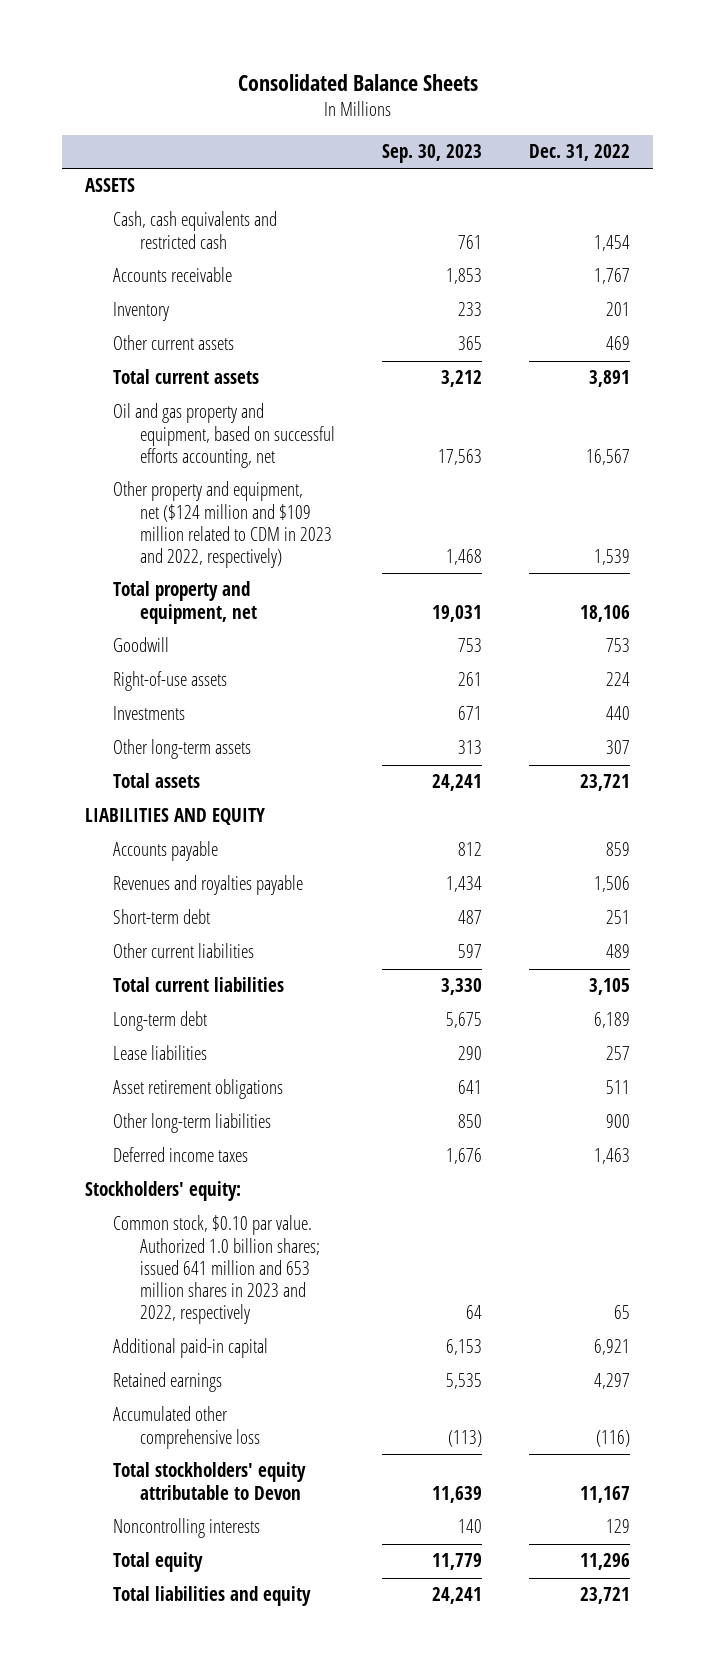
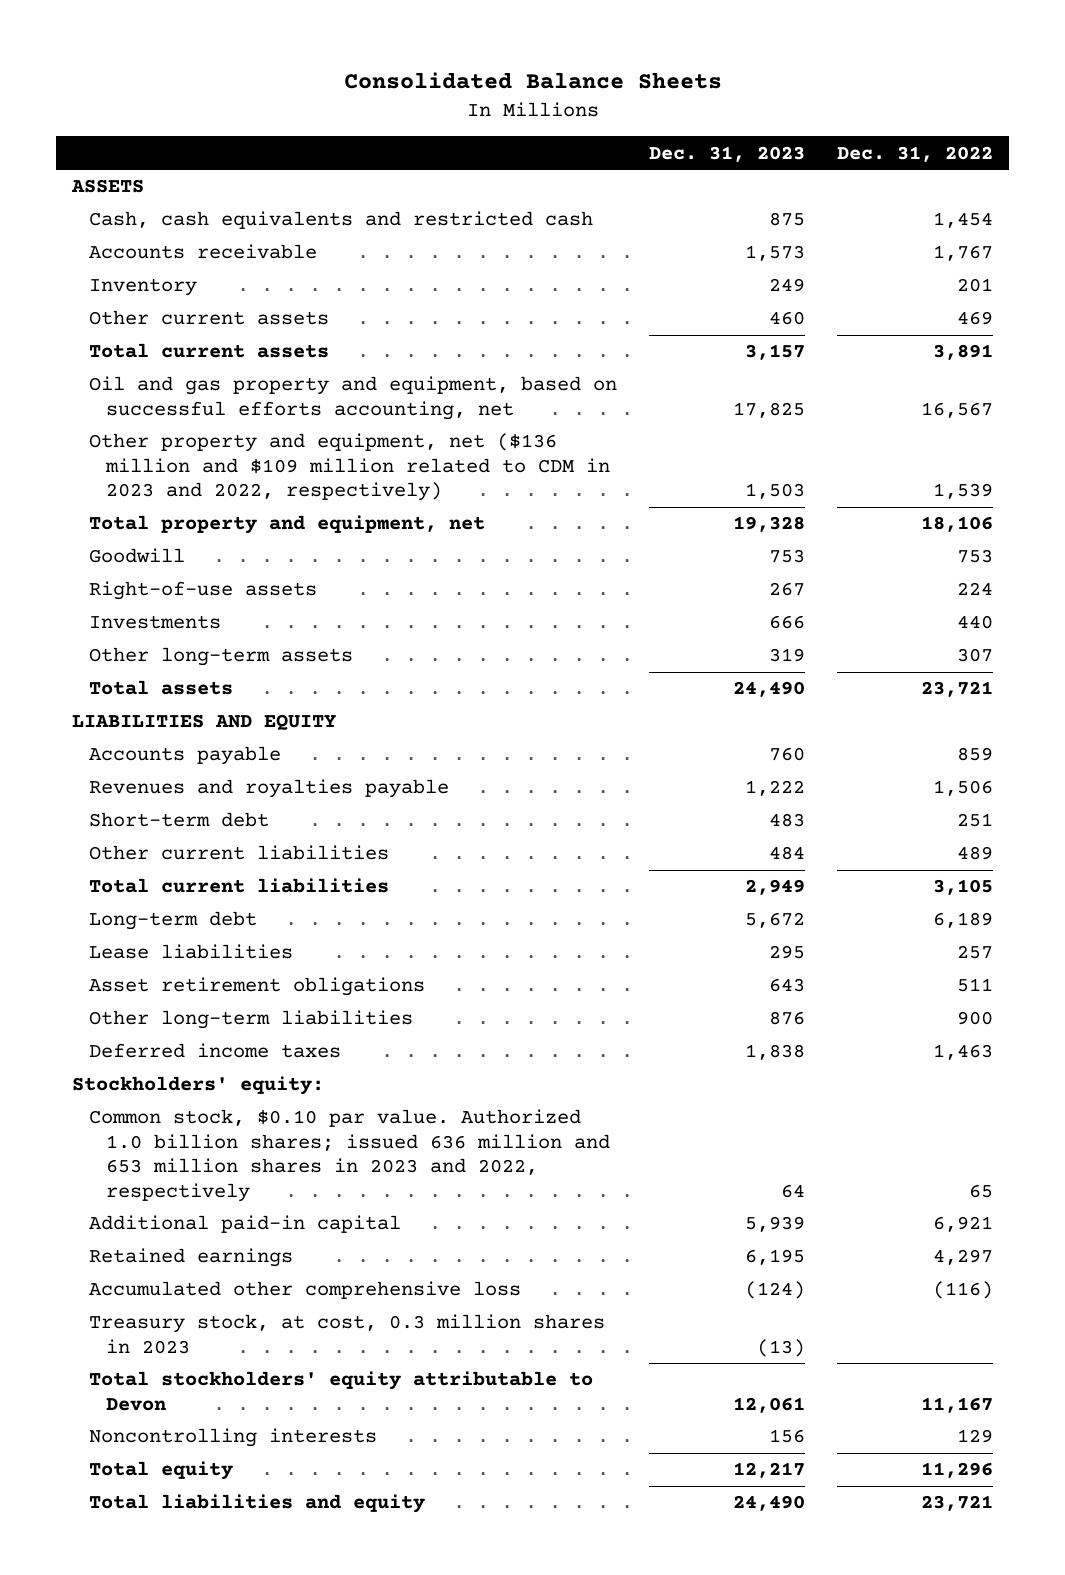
[382,144,483,164] Sep. 30, 2023 -> none
none -> [649,145,806,162] Dec. 31, 2023
[112,481,333,569] Other property and equipment, net ($124 million and $109 million related to CDM in 2023 and 2022, respectively) -> [89,433,611,502] Other property and equipment, net ($136 million and $109 million related to CDM in 2023 and 2022, respectively)
[112,1215,321,1325] Common stock, $0.10 par value. Authorized 1.0 billion shares; issued 641 million and 653 million shares in 2023 and 2022, respectively -> [89,1109,611,1202] Common stock, $0.10 par value. Authorized 1.0 billion shares; issued 636 million and 653 million shares in 2023 and 2022, respectively
none -> [89,1314,606,1354] Treasury stock, at cost, 0.3 million shares in 2023

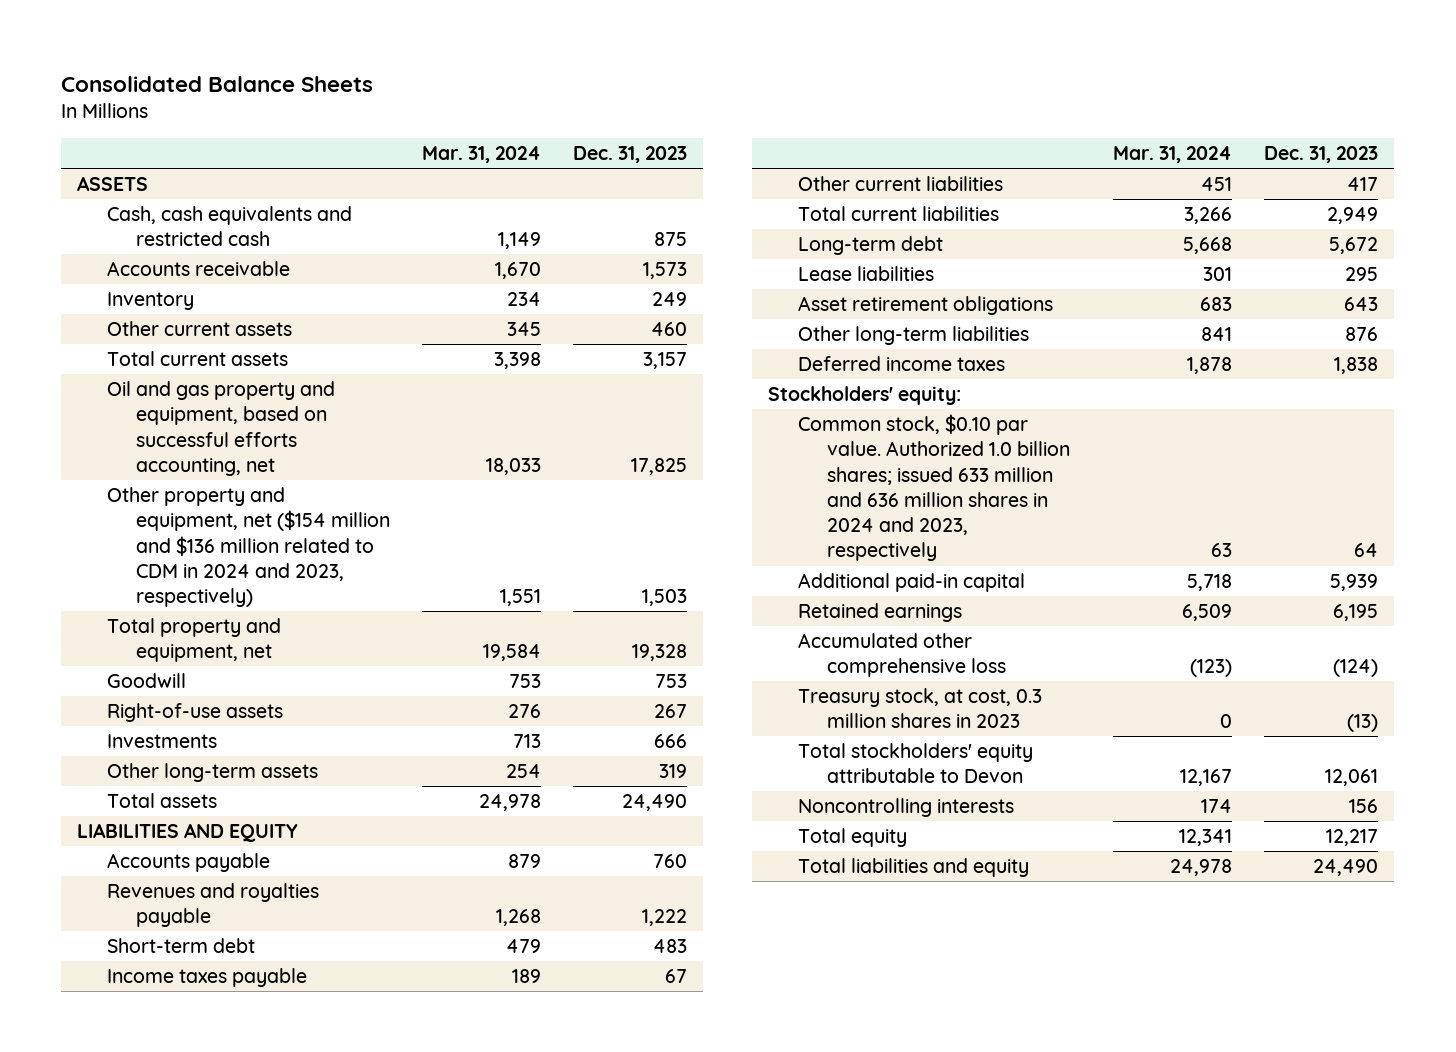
[837,145,994,162] Dec. 31, 2022 -> none
none -> [422,146,542,164] Mar. 31, 2024
[89,433,611,502] Other property and equipment, net ($136 million and $109 million related to CDM in 2023 and 2022, respectively) -> [106,487,390,608] Other property and equipment, net ($154 million and $136 million related to CDM in 2024 and 2023, respectively)
none -> [106,968,307,988] Income taxes payable
[769,846,806,861] 484 -> [1347,177,1379,192] 417
[89,1109,611,1202] Common stock, $0.10 par value. Authorized 1.0 billion shares; issued 636 million and 653 million shares in 2023 and 2022, respectively -> [797,414,1071,562] Common stock, $0.10 par value. Authorized 1.0 billion shares; issued 633 million and 636 million shares in 2024 and 2023, respectively

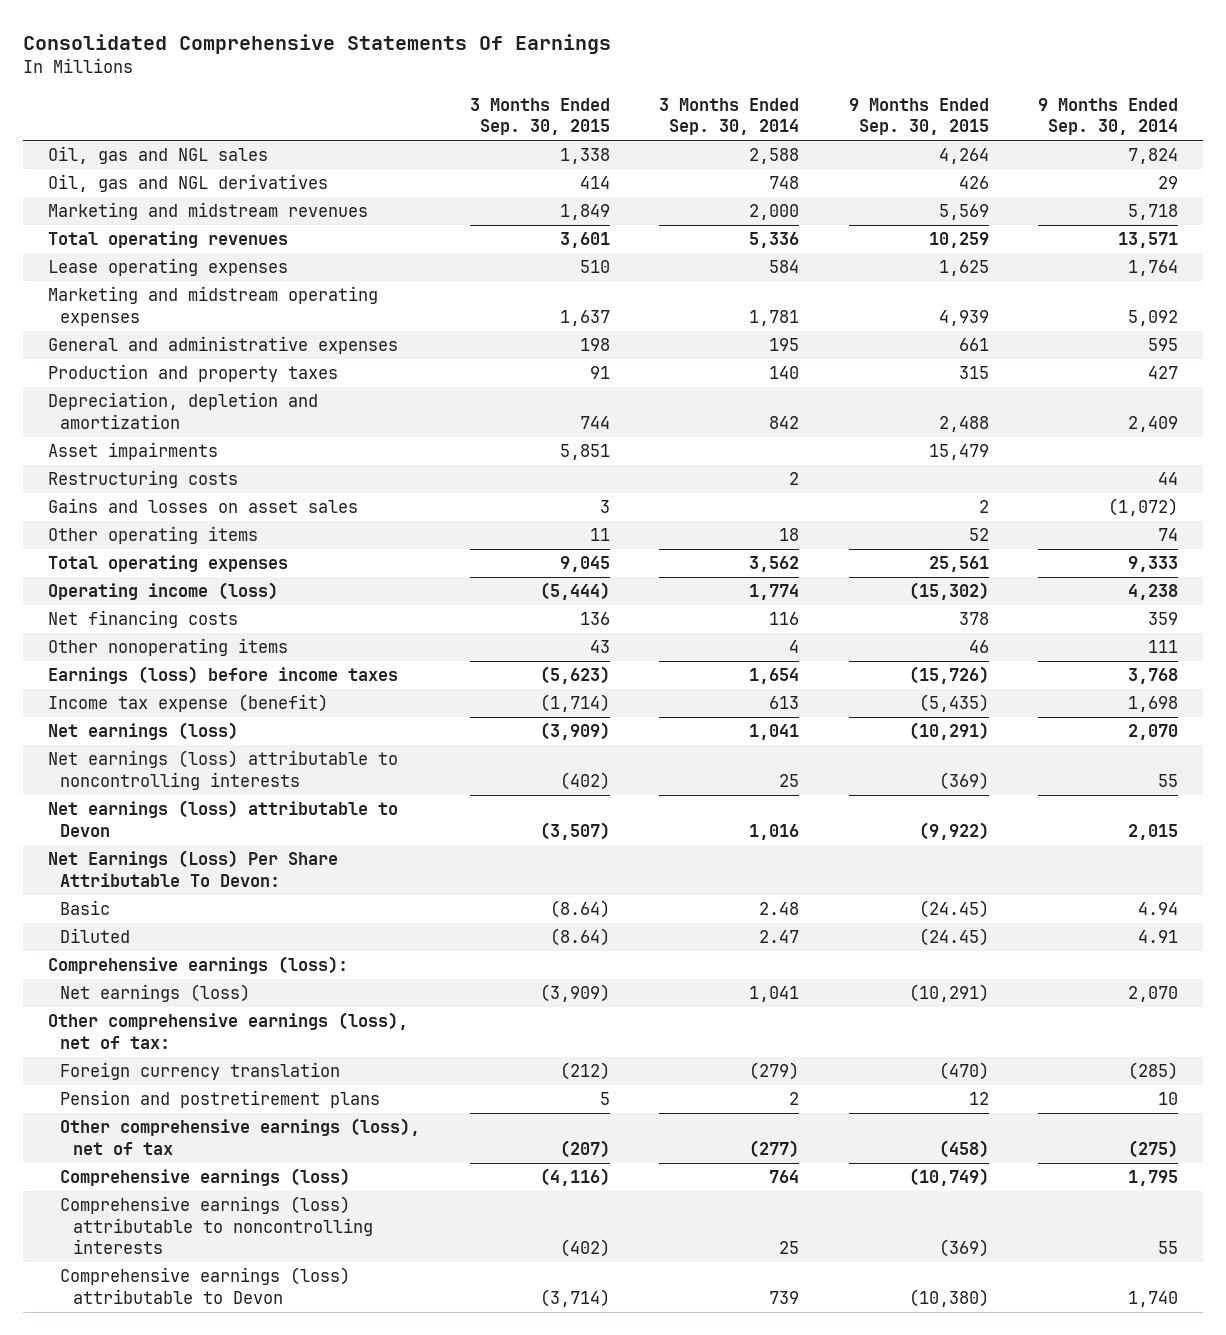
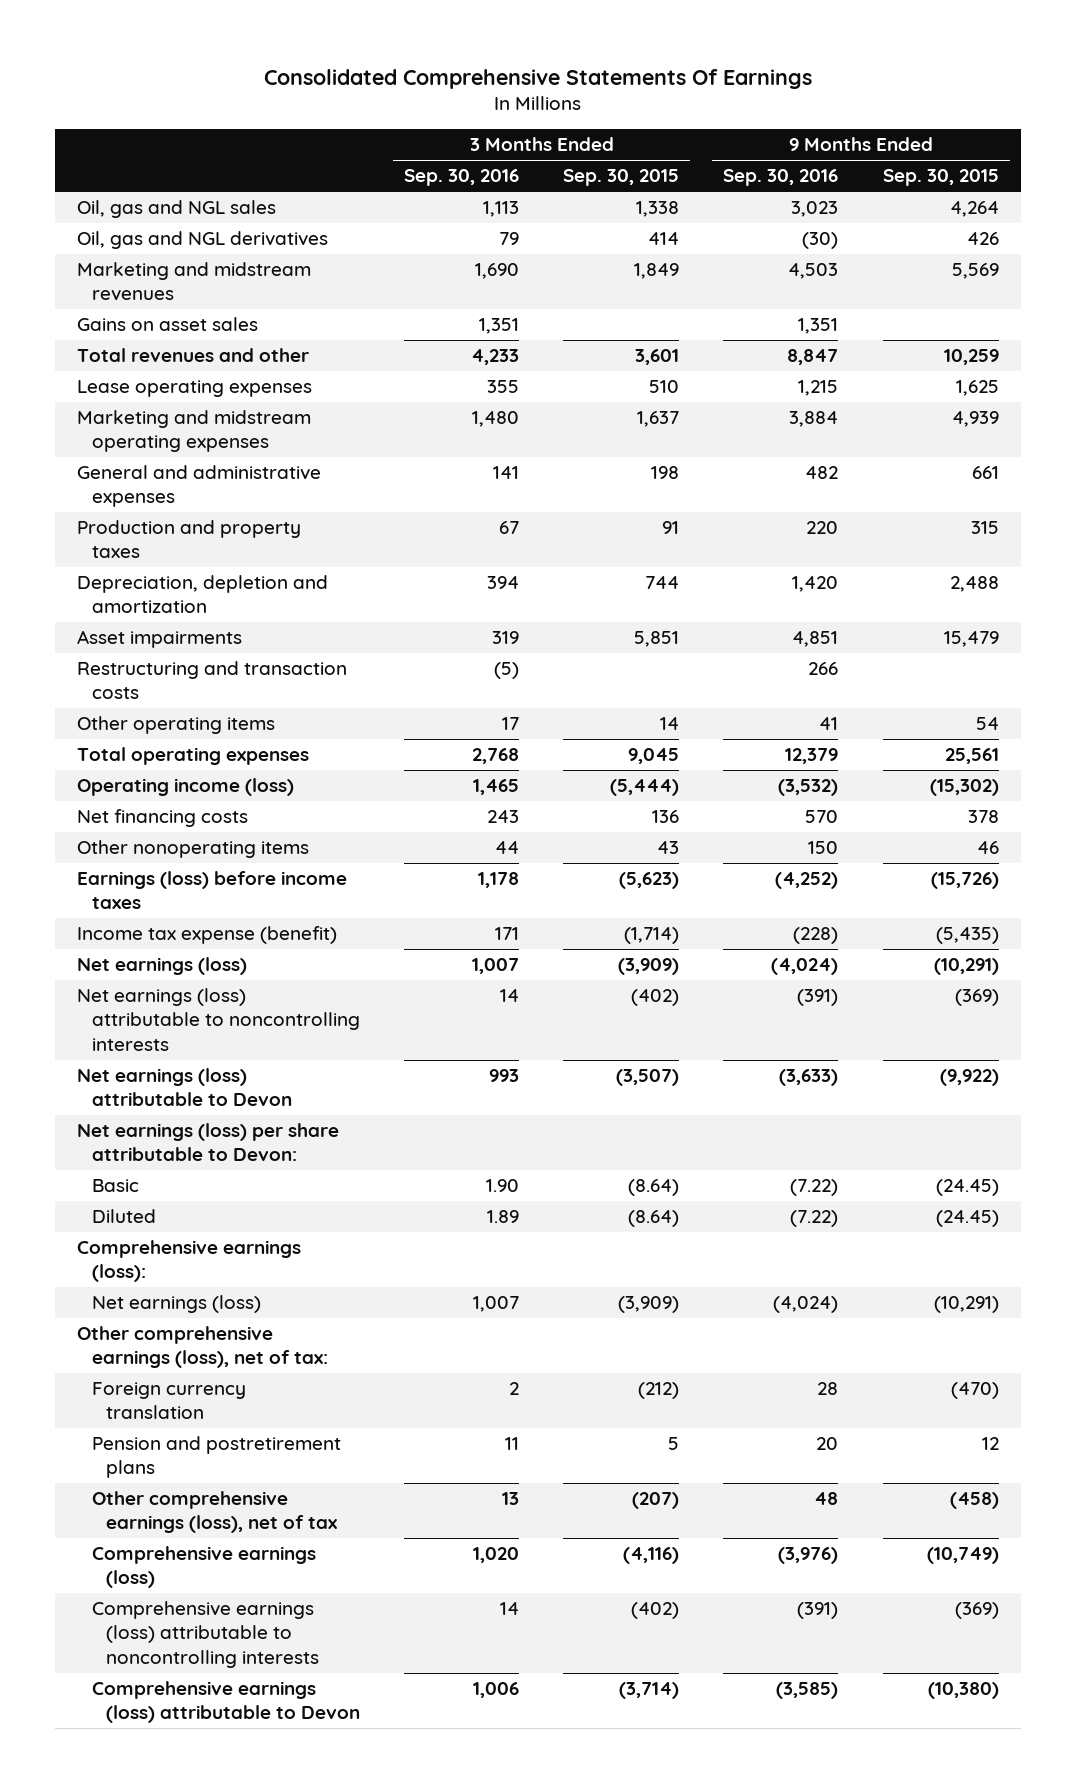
[659,97,800,136] 3 Months Ended Sep. 30, 2014 -> none
[1037,97,1178,136] 9 Months Ended Sep. 30, 2014 -> none
none -> [403,169,519,187] Sep. 30, 2016
none -> [723,169,839,187] Sep. 30, 2016
none -> [77,317,259,332] Gains on asset sales
[48,231,289,249] Total operating revenues -> [77,348,310,363] Total revenues and other
[48,498,359,514] Gains and losses on asset sales -> none
[48,470,239,489] Restructuring costs -> [77,661,348,700] Restructuring and transaction costs
[589,528,610,542] 11 -> [660,717,680,731] 14
[968,528,989,542] 52 -> [975,717,999,731] 54
[48,850,339,887] Net Earnings (Loss) Per Share Attributable To Devon: -> [77,1123,340,1162] Net earnings (loss) per share attributable to Devon:

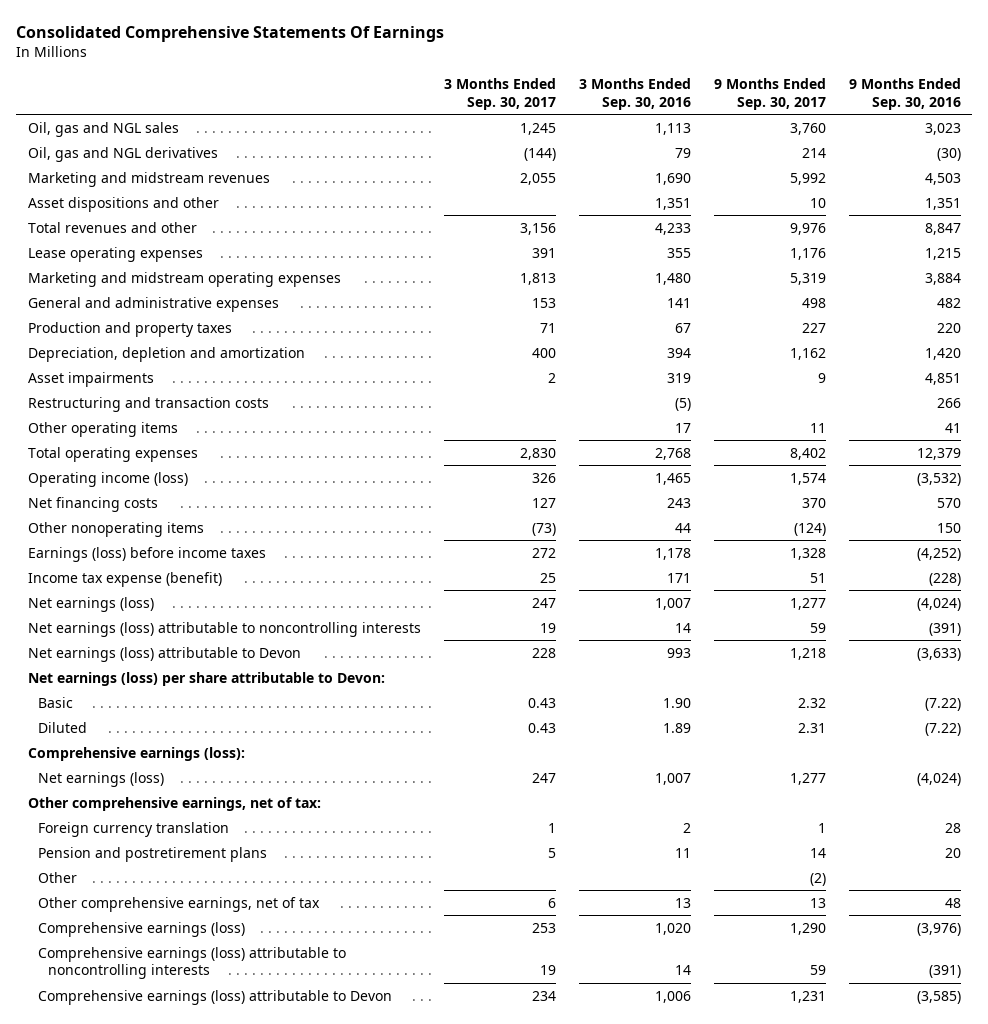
[563,169,680,187] Sep. 30, 2015 -> none
[882,169,999,187] Sep. 30, 2015 -> none
none -> [443,77,556,110] 3 Months Ended Sep. 30, 2017
none -> [713,77,826,110] 9 Months Ended Sep. 30, 2017
[77,317,259,332] Gains on asset sales -> [27,196,219,212] Asset dispositions and other
[77,1326,328,1369] Other comprehensive earnings (loss), net of tax: -> [27,796,321,811] Other comprehensive earnings, net of tax:
none -> [37,871,77,883] Other
[91,1491,337,1534] Other comprehensive earnings (loss), net of tax -> [37,896,320,912] Other comprehensive earnings, net of tax

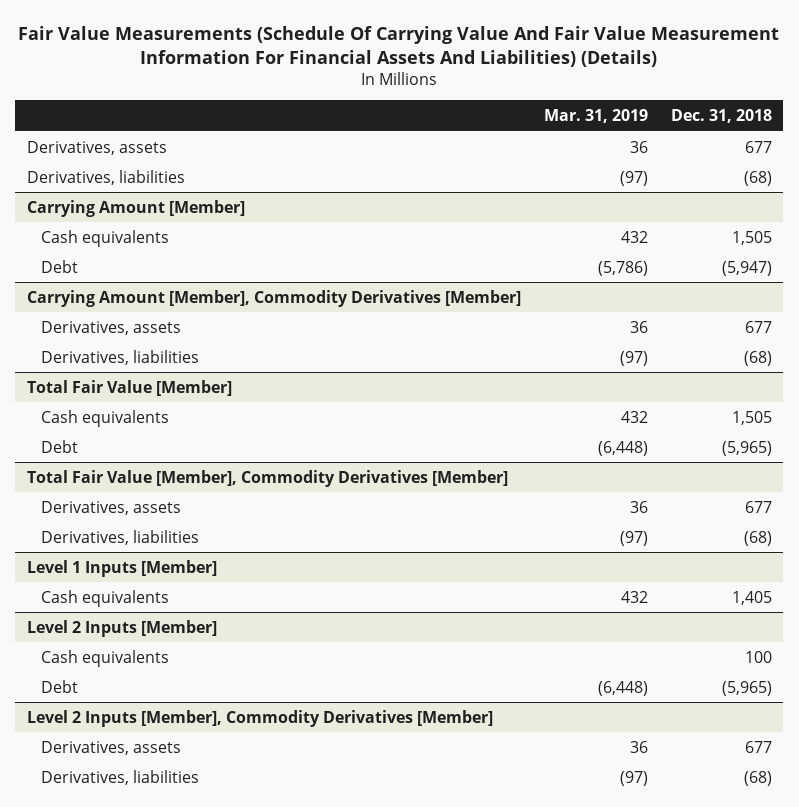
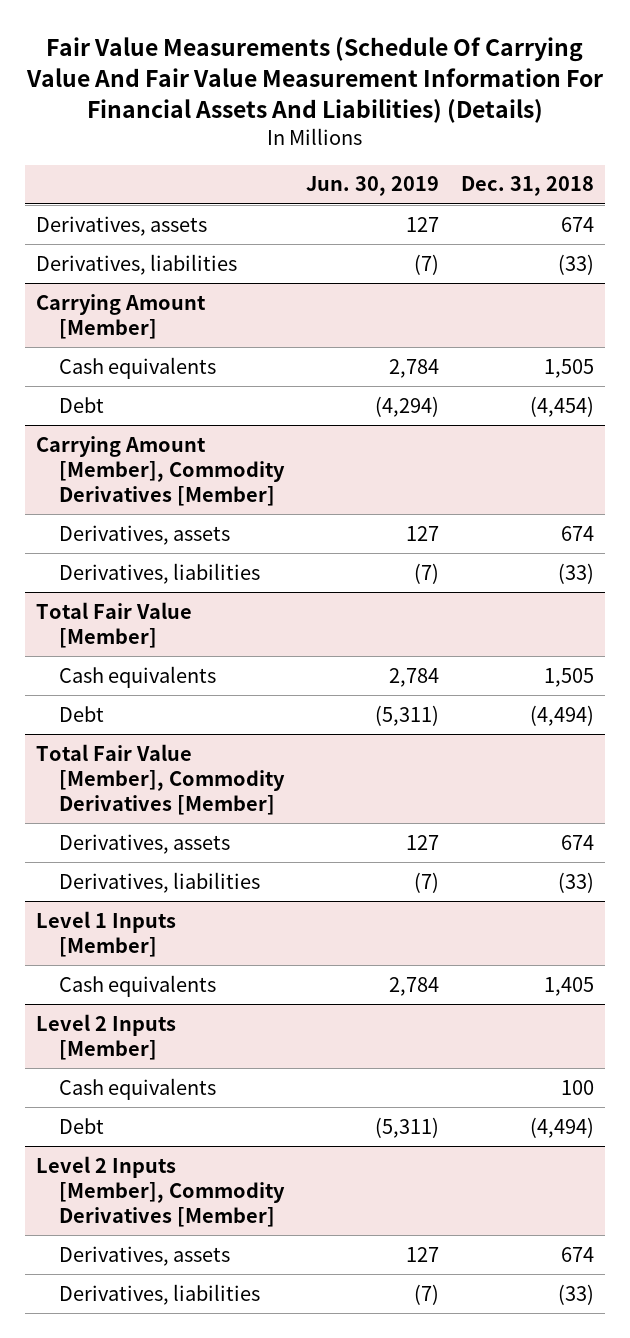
[543,109,648,124] Mar. 31, 2019 -> none
none -> [305,176,439,197] Jun. 30, 2019
[744,140,772,153] 677 -> [560,216,594,232] 674
[743,170,772,186] (68) -> [557,253,594,275] (33)
[721,260,772,276] (5,947) -> [529,395,594,417] (4,454)
[744,320,772,333] 677 -> [560,525,594,541] 674
[743,350,772,366] (68) -> [557,562,594,584] (33)
[721,440,772,456] (5,965) -> [529,704,594,726] (4,494)
[744,500,772,513] 677 -> [560,834,594,850] 674
[743,530,772,546] (68) -> [557,871,594,893] (33)
[721,680,772,696] (5,965) -> [529,1116,594,1138] (4,494)
[744,740,772,753] 677 -> [560,1246,594,1262] 674
[743,770,772,786] (68) -> [557,1283,594,1305] (33)

